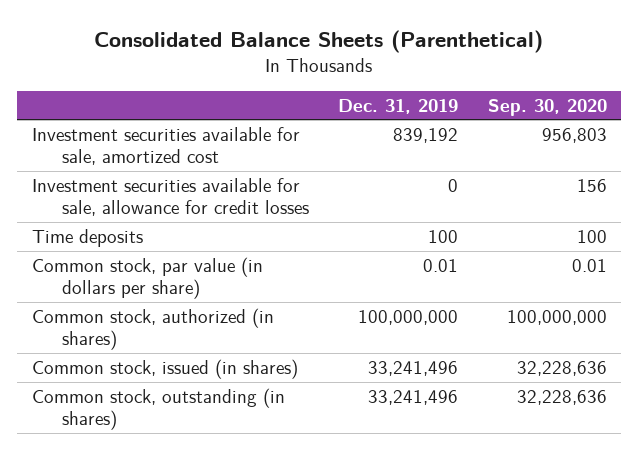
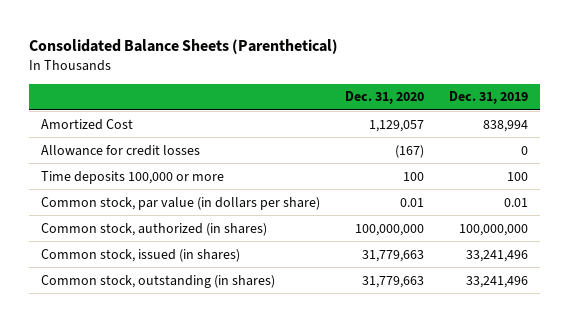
[487,98,607,116] Sep. 30, 2020 -> none
none -> [345,91,425,105] Dec. 31, 2020
[31,126,300,165] Investment securities available for sale, amortized cost -> [41,118,134,130] Amortized Cost
[393,127,459,143] 839,192 -> [482,119,528,132] 838,994
[31,177,309,216] Investment securities available for sale, allowance for credit losses -> [41,144,201,156] Allowance for credit losses
[31,228,143,247] Time deposits -> [41,170,225,184] Time deposits 100,000 or more

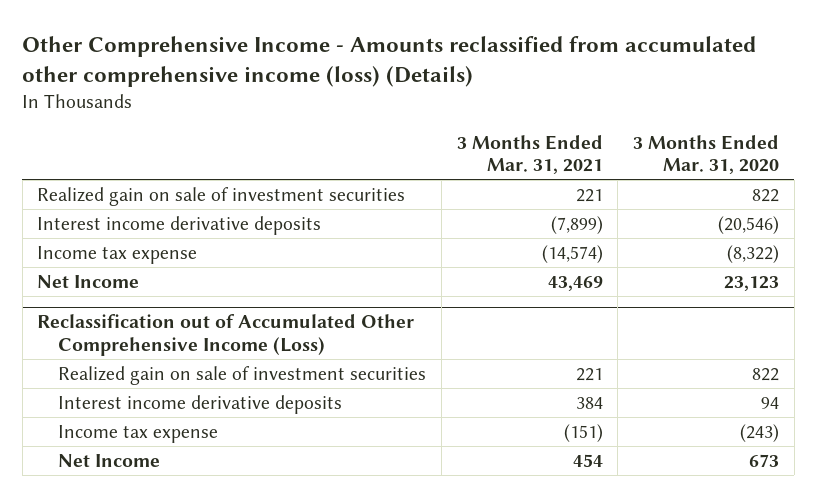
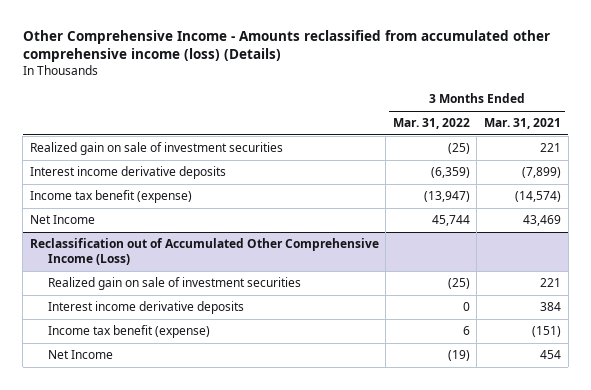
[633,134,780,175] 3 Months Ended Mar. 31, 2020 -> none
none -> [392,118,470,130] Mar. 31, 2022
[37,245,198,264] Income tax expense -> [29,190,192,204] Income tax benefit (expense)
[58,424,219,443] Income tax expense -> [48,325,211,339] Income tax benefit (expense)

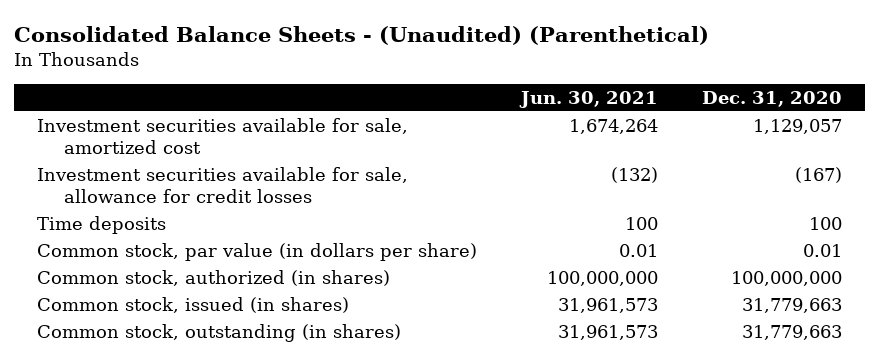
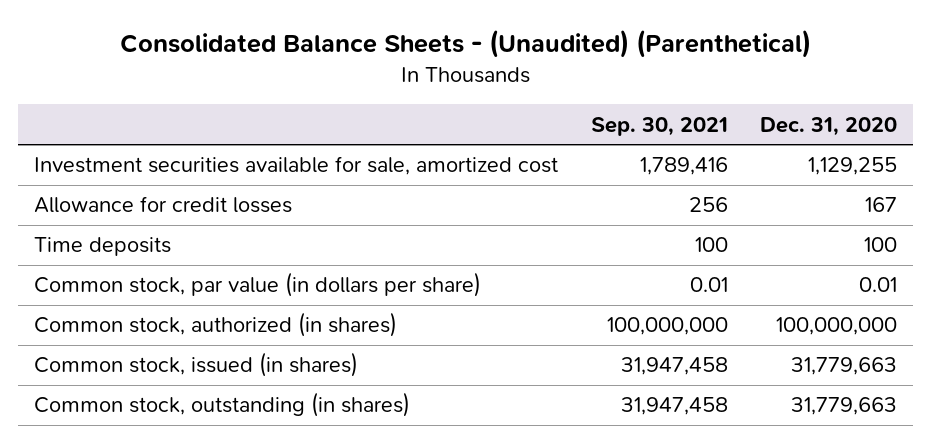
[519,90,659,108] Jun. 30, 2021 -> none
none -> [590,116,728,136] Sep. 30, 2021
[753,118,843,134] 1,129,057 -> [807,157,897,176] 1,129,255
[36,166,408,203] Investment securities available for sale, allowance for credit losses -> [34,196,293,214] Allowance for credit losses
[795,166,843,183] (167) -> [864,197,897,213] 167

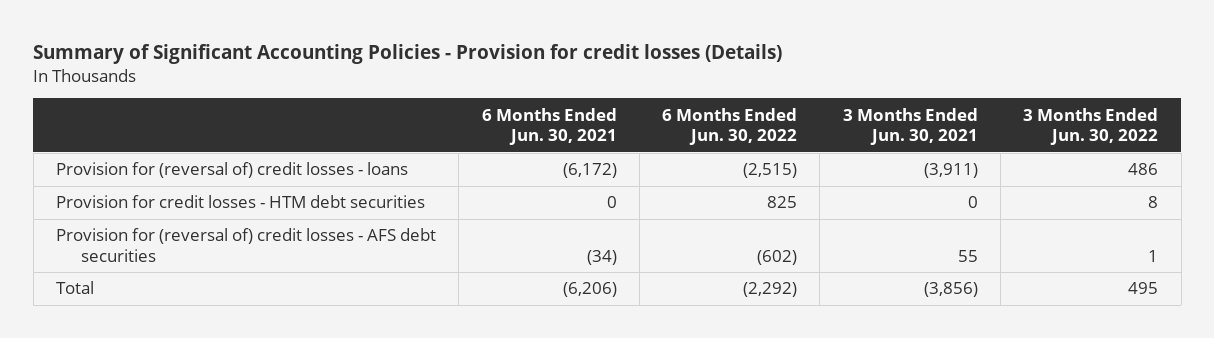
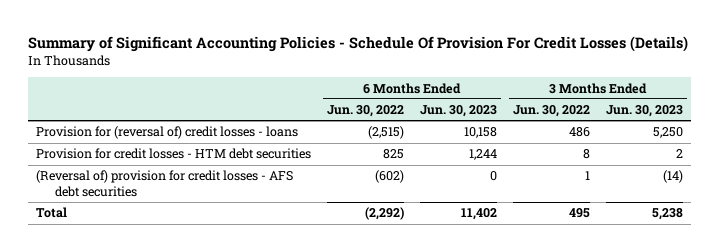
[33,44,783,65] Summary of Significant Accounting Policies - Provision for credit losses (Details) -> [28,35,689,52] Summary of Significant Accounting Policies - Schedule Of Provision For Credit Losses (Details)
[481,107,617,146] 6 Months Ended Jun. 30, 2021 -> none
[842,107,978,146] 3 Months Ended Jun. 30, 2021 -> none
none -> [419,105,497,118] Jun. 30, 2023
none -> [605,105,683,118] Jun. 30, 2023
[55,228,436,262] Provision for (reversal of) credit losses - AFS debt securities -> [36,170,294,198] (Reversal of) provision for credit losses - AFS debt securities

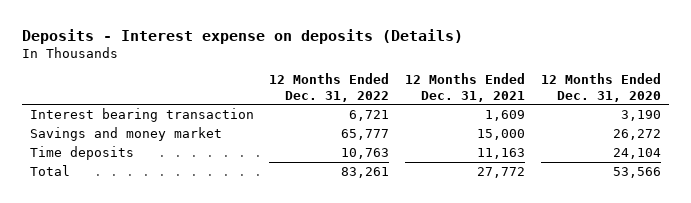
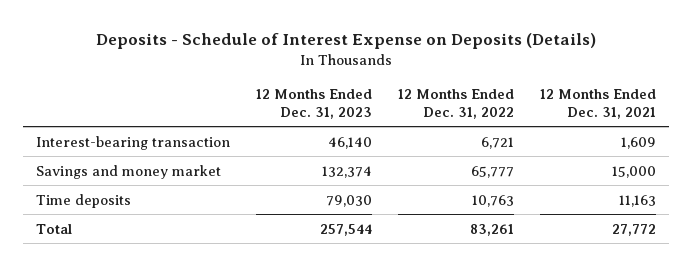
[21,28,463,44] Deposits - Interest expense on deposits (Details) -> [95,33,596,50] Deposits - Schedule of Interest Expense on Deposits (Details)
[541,73,662,102] 12 Months Ended Dec. 31, 2020 -> none
none -> [255,89,372,119] 12 Months Ended Dec. 31, 2023
[29,107,254,122] Interest bearing transaction -> [35,135,230,150] Interest-bearing transaction

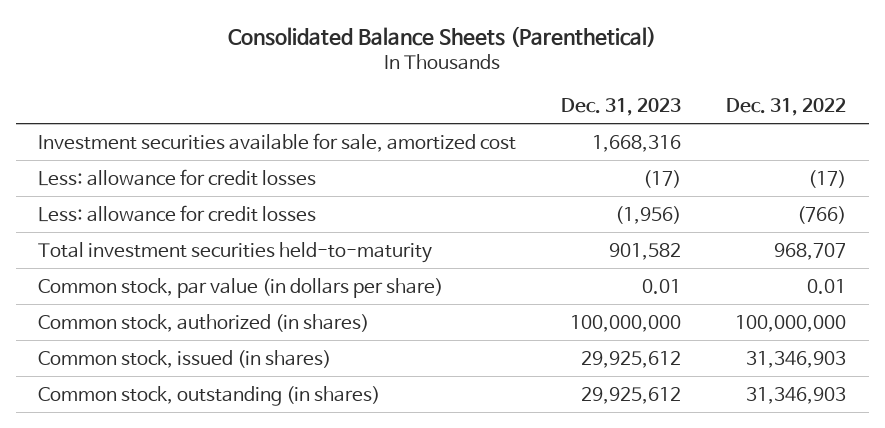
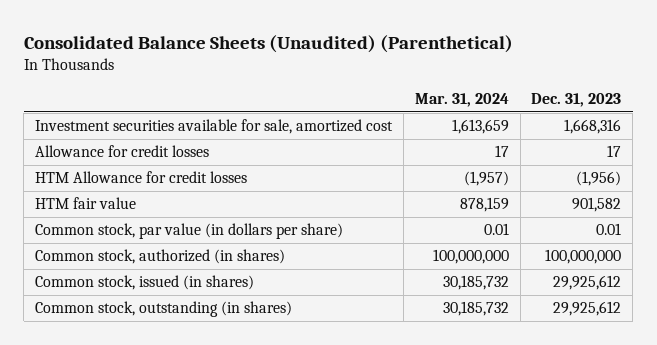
[228,26,657,48] Consolidated Balance Sheets (Parenthetical) -> [23,34,513,53] Consolidated Balance Sheets (Unaudited) (Parenthetical)
[726,97,847,116] Dec. 31, 2022 -> none
none -> [414,93,509,108] Mar. 31, 2024
[38,168,317,186] Less: allowance for credit losses -> [35,145,210,158] Allowance for credit losses
[643,169,682,188] (17) -> [607,145,622,158] 17
[38,204,317,222] Less: allowance for credit losses -> [35,171,248,184] HTM Allowance for credit losses
[38,241,433,263] Total investment securities held-to-maturity -> [35,197,137,210] HTM fair value

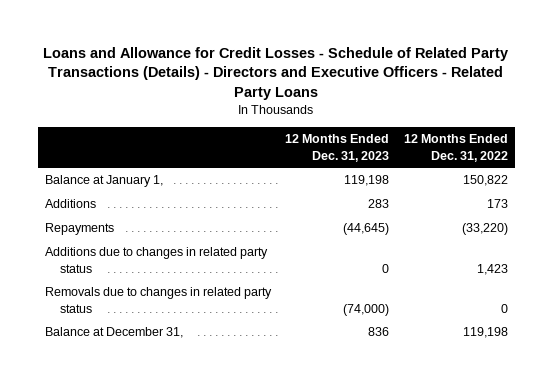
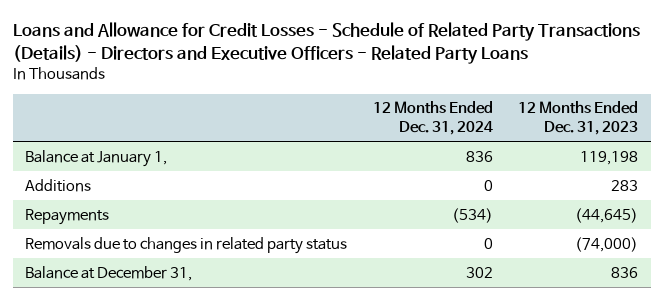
[403,134,508,162] 12 Months Ended Dec. 31, 2022 -> none
none -> [372,101,493,135] 12 Months Ended Dec. 31, 2024
[45,247,269,273] Additions due to changes in related party status -> none

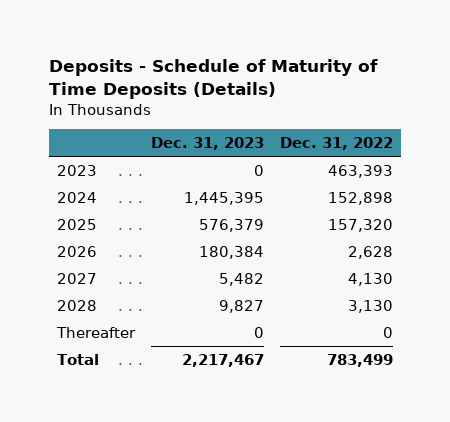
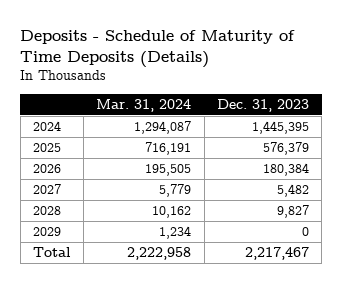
[280,137,394,151] Dec. 31, 2022 -> none
none -> [96,99,192,113] Mar. 31, 2024
[56,164,97,176] 2023 -> none
[55,326,136,338] Thereafter -> none
none -> [32,227,61,237] 2029

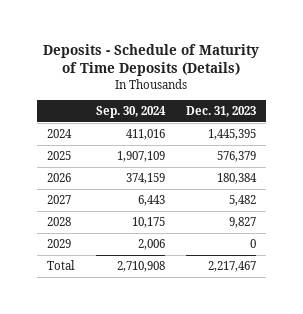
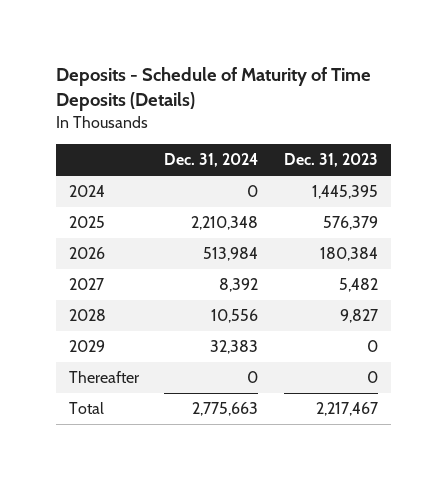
[95,106,166,119] Sep. 30, 2024 -> none
none -> [164,153,259,168] Dec. 31, 2024
none -> [68,371,140,384] Thereafter

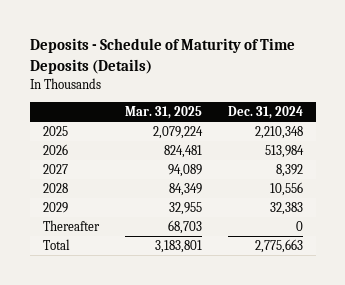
[283,153,378,168] Dec. 31, 2023 -> none
none -> [124,105,202,119] Mar. 31, 2025
[68,185,105,198] 2024 -> none

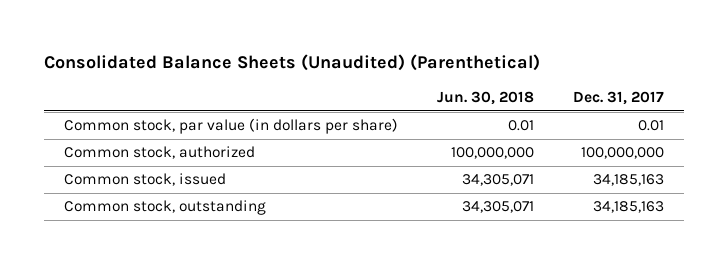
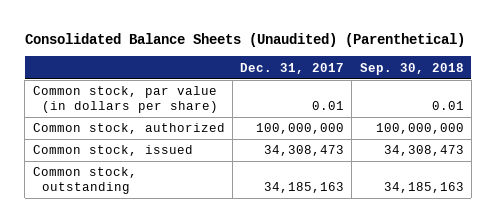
[437,91,535,106] Jun. 30, 2018 -> none
none -> [359,62,464,75] Sep. 30, 2018
[593,174,665,187] 34,185,163 -> [264,145,345,157] 34,308,473

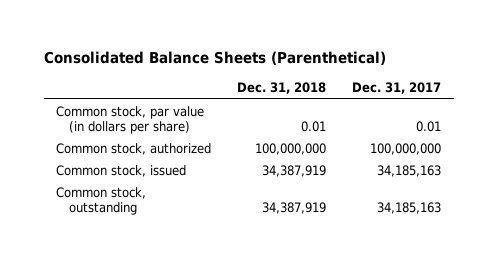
[24,32,465,47] Consolidated Balance Sheets (Unaudited) (Parenthetical) -> [43,51,386,66] Consolidated Balance Sheets (Parenthetical)
[359,62,464,75] Sep. 30, 2018 -> none
none -> [237,82,327,95] Dec. 31, 2018
[264,145,345,157] 34,308,473 -> [376,164,441,177] 34,185,163

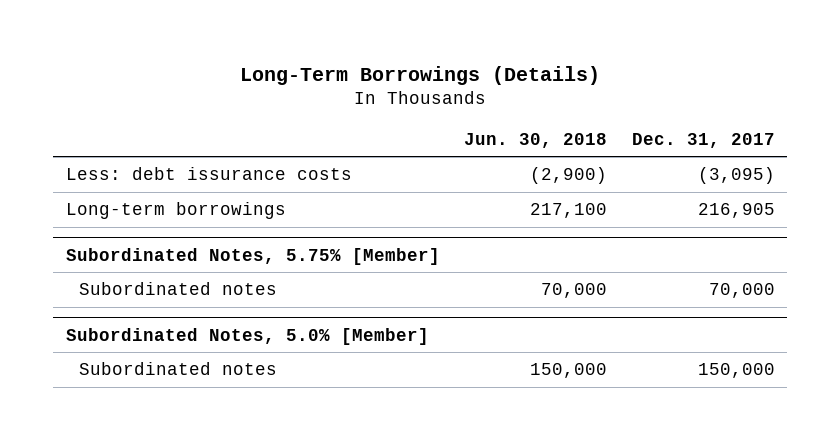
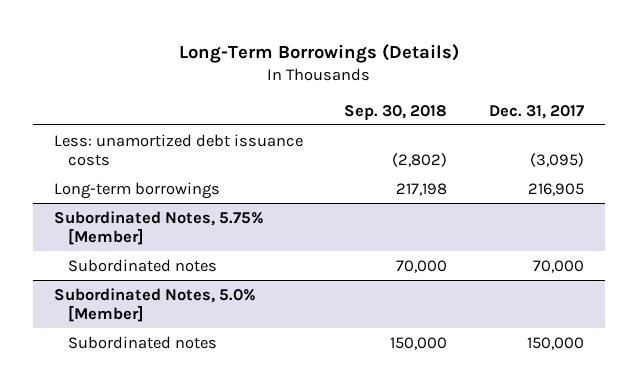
[464,132,608,148] Jun. 30, 2018 -> none
none -> [344,104,448,120] Sep. 30, 2018
[65,167,352,181] Less: debt issurance costs -> [53,133,303,166] Less: unamortized debt issuance costs

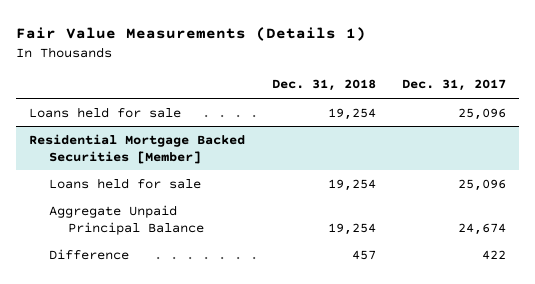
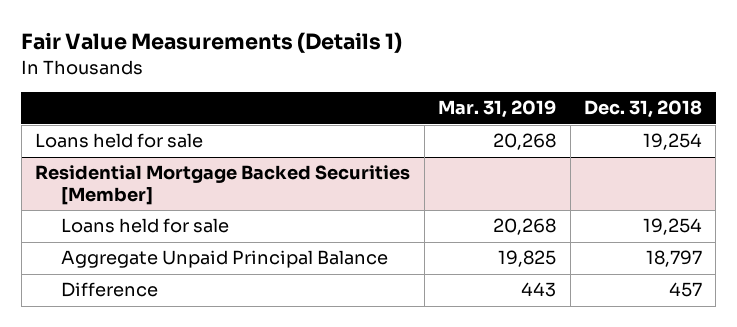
[401,79,506,92] Dec. 31, 2017 -> none
none -> [438,100,557,119] Mar. 31, 2019
[327,222,376,235] 19,254 -> [645,250,702,268] 18,797

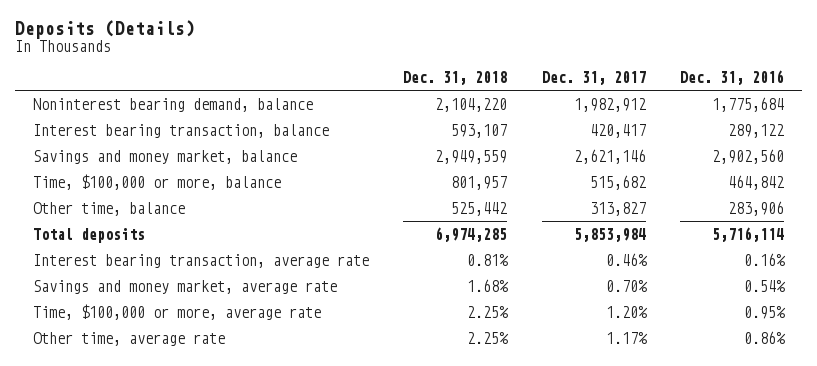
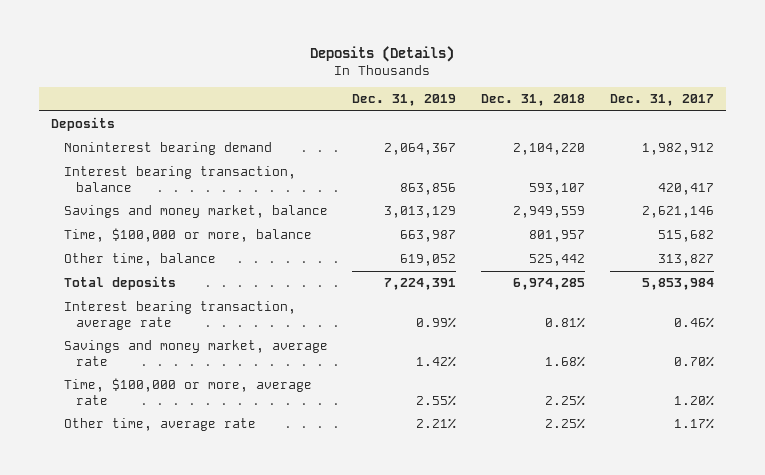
[680,69,785,85] Dec. 31, 2016 -> none
none -> [352,94,457,107] Dec. 31, 2019
none -> [51,117,116,132] Deposits
[32,97,313,112] Noninterest bearing demand, balance -> [63,142,272,156] Noninterest bearing demand

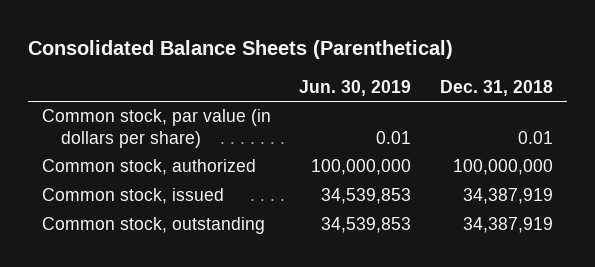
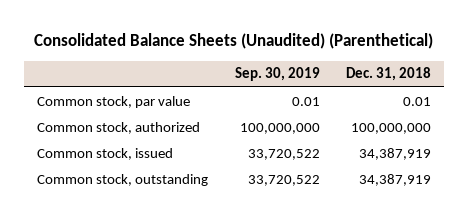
[27,39,453,59] Consolidated Balance Sheets (Parenthetical) -> [34,33,434,50] Consolidated Balance Sheets (Unaudited) (Parenthetical)
[299,79,412,96] Jun. 30, 2019 -> none
none -> [234,67,320,82] Sep. 30, 2019
[42,109,272,148] Common stock, par value (in dollars per share) -> [37,95,191,108] Common stock, par value

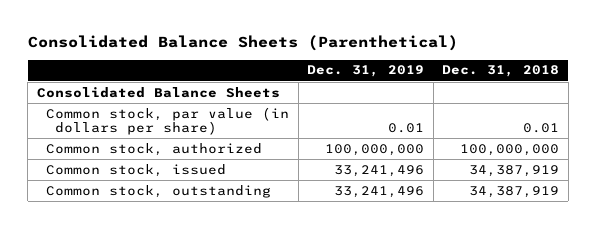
[34,33,434,50] Consolidated Balance Sheets (Unaudited) (Parenthetical) -> [27,35,458,52] Consolidated Balance Sheets (Parenthetical)
[234,67,320,82] Sep. 30, 2019 -> none
none -> [307,65,425,78] Dec. 31, 2019
none -> [36,86,280,98] Consolidated Balance Sheets
[37,95,191,108] Common stock, par value -> [46,106,290,136] Common stock, par value (in dollars per share)

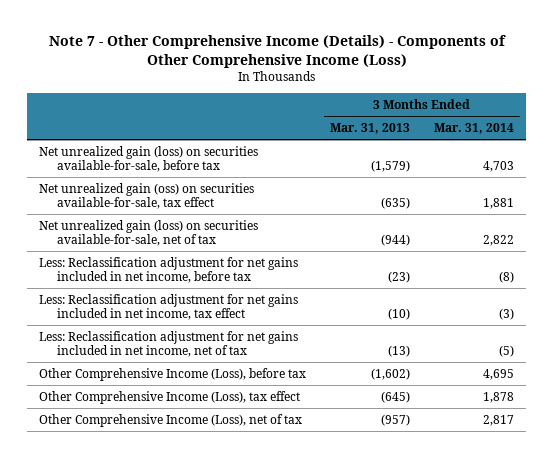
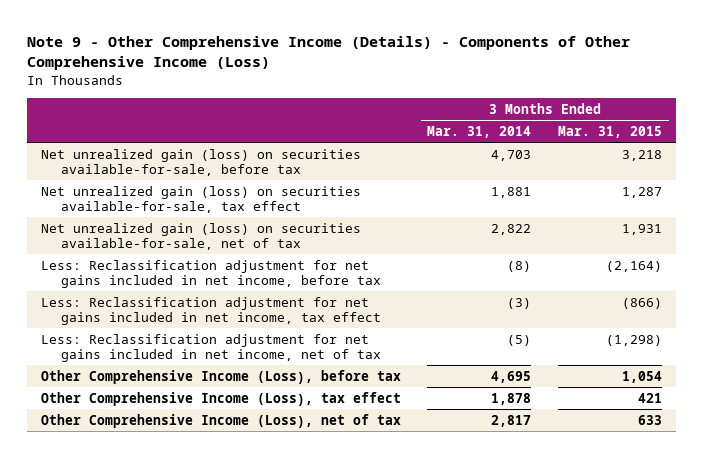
[48,35,506,69] Note 7 - Other Comprehensive Income (Details) - Components of Other Comprehensive Income (Loss) -> [27,36,631,71] Note 9 - Other Comprehensive Income (Details) - Components of Other Comprehensive Income (Loss)
[330,123,411,135] Mar. 31, 2013 -> none
none -> [558,125,663,138] Mar. 31, 2015
[39,182,255,210] Net unrealized gain (oss) on securities available-for-sale, tax effect -> [40,185,361,213] Net unrealized gain (loss) on securities available-for-sale, tax effect

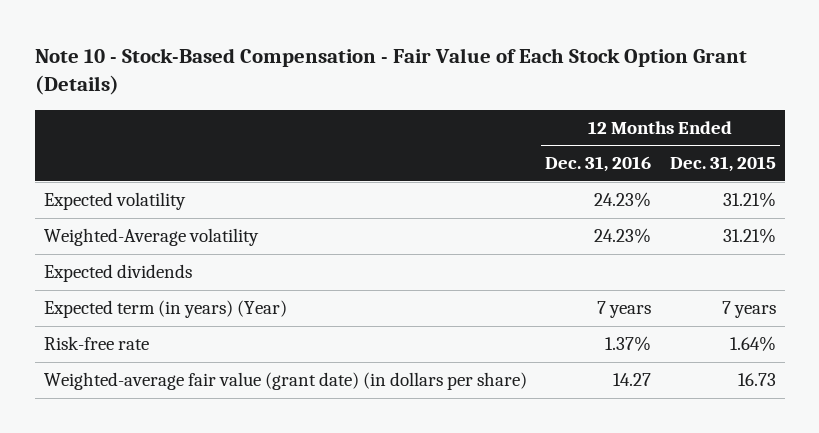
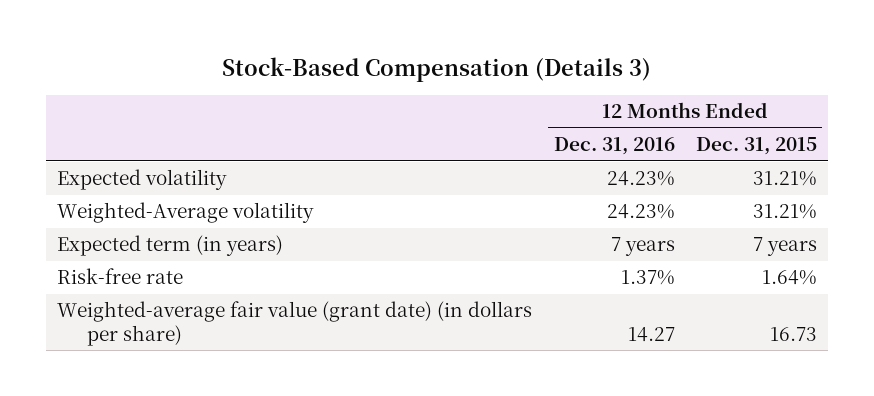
[34,47,747,96] Note 10 - Stock-Based Compensation - Fair Value of Each Stock Option Grant (Details) -> [222,56,652,82] Stock-Based Compensation (Details 3)
[43,263,192,282] Expected dividends -> none
[43,299,287,318] Expected term (in years) (Year) -> [57,235,284,257] Expected term (in years)

